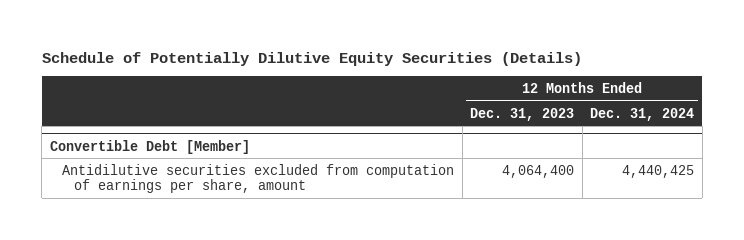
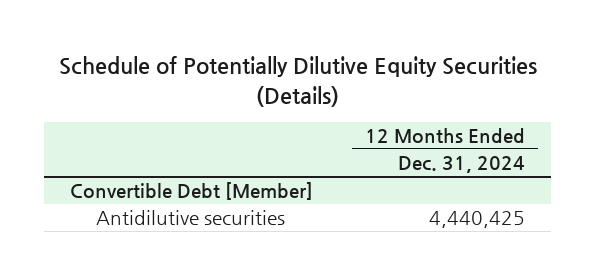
[470,107,575,121] Dec. 31, 2023 -> none
[62,163,455,194] Antidilutive securities excluded from computation of earnings per share, amount -> [96,210,286,226] Antidilutive securities

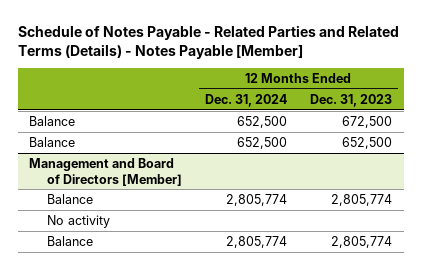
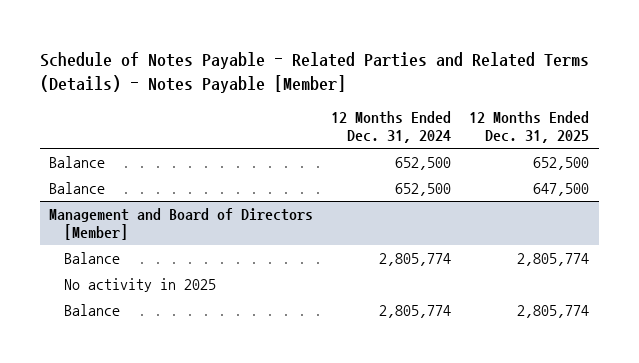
[309,93,392,107] Dec. 31, 2023 -> none
none -> [469,111,590,144] 12 Months Ended Dec. 31, 2025
[46,214,110,228] No activity -> [63,277,216,292] No activity in 2025

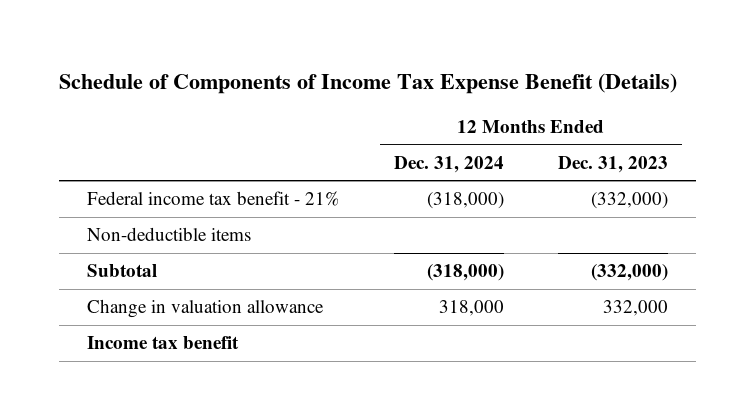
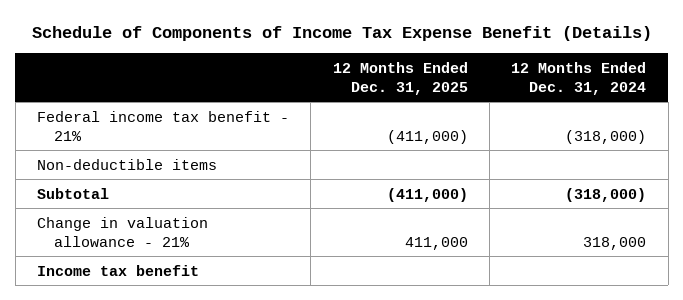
[558,155,669,173] Dec. 31, 2023 -> none
none -> [332,61,468,95] 12 Months Ended Dec. 31, 2025
[86,299,324,319] Change in valuation allowance -> [36,216,208,247] Change in valuation allowance - 21%

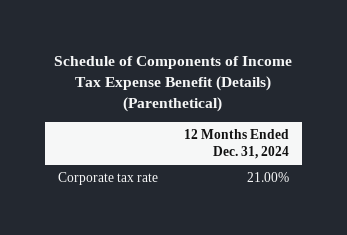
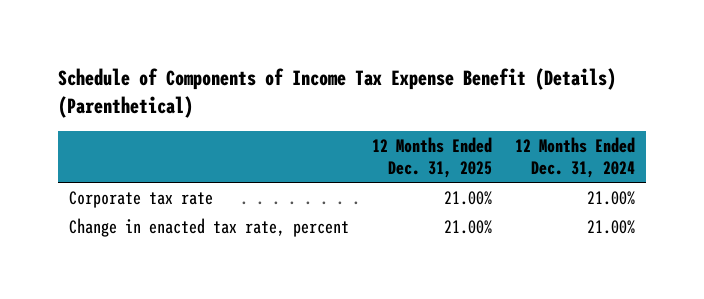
none -> [371,136,492,178] 12 Months Ended Dec. 31, 2025
none -> [68,217,349,237] Change in enacted tax rate, percent

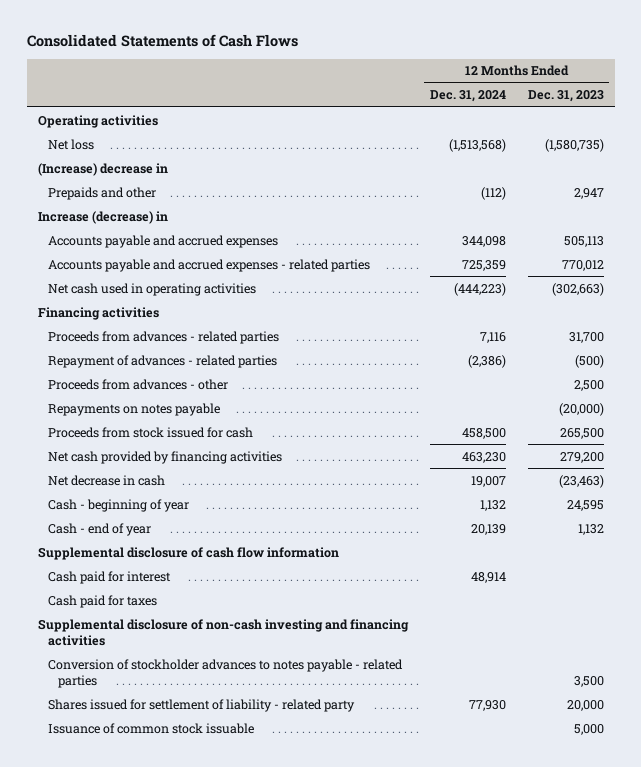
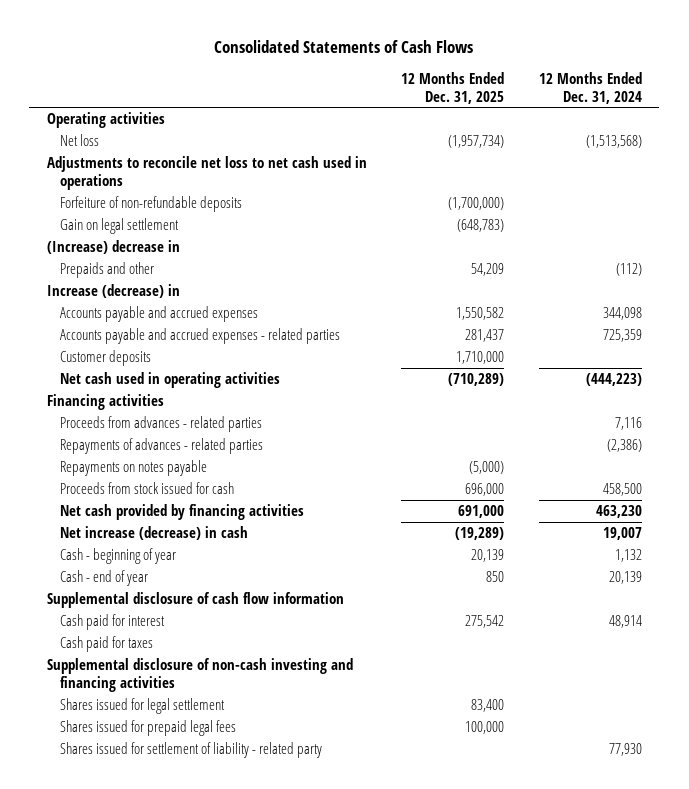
[527,90,604,103] Dec. 31, 2023 -> none
none -> [401,71,505,104] 12 Months Ended Dec. 31, 2025
none -> [46,156,367,191] Adjustments to reconcile net loss to net cash used in operations
none -> [60,196,243,213] Forfeiture of non-refundable deposits
none -> [60,218,180,235] Gain on legal settlement
none -> [60,350,152,367] Customer deposits
[47,378,228,390] Proceeds from advances - other -> none
[47,354,277,368] Repayment of advances - related parties -> [60,438,264,455] Repayments of advances - related parties
[47,474,165,486] Net decrease in cash -> [60,526,249,541] Net increase (decrease) in cash
[47,658,403,688] Conversion of stockholder advances to notes payable - related parties -> none
none -> [60,698,226,715] Shares issued for legal settlement
none -> [60,720,237,737] Shares issued for prepaid legal fees
[47,722,254,734] Issuance of common stock issuable -> none

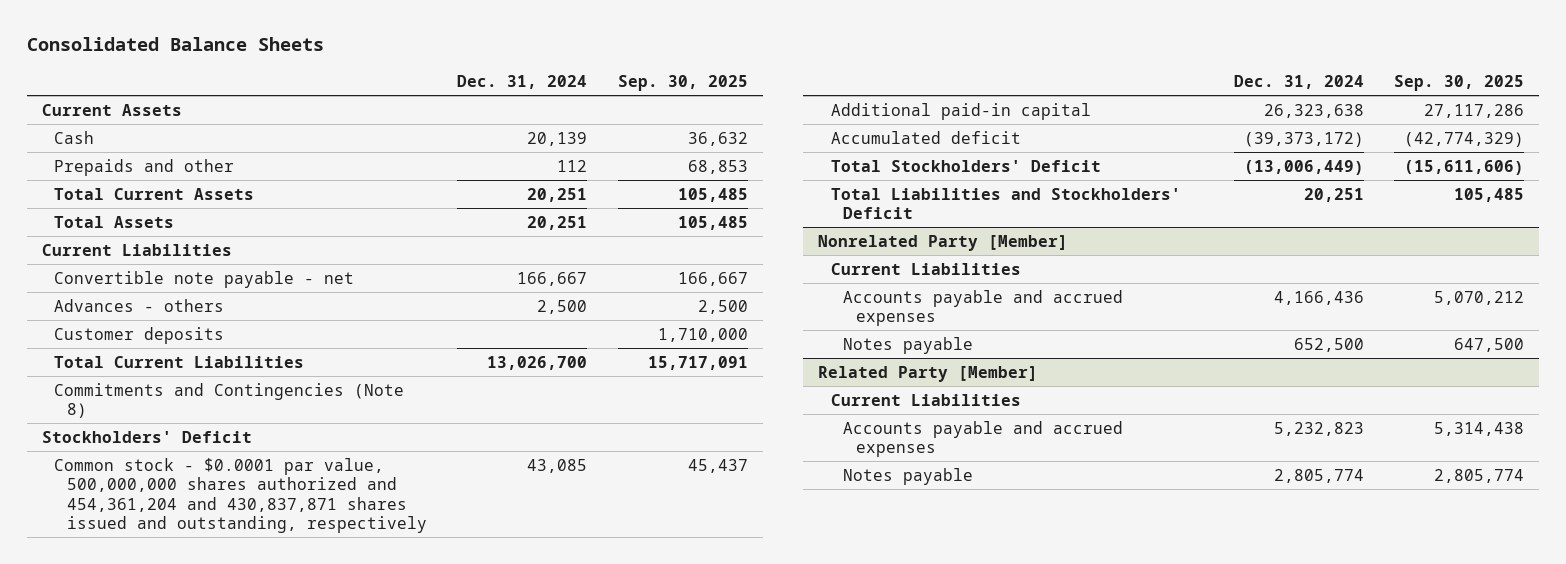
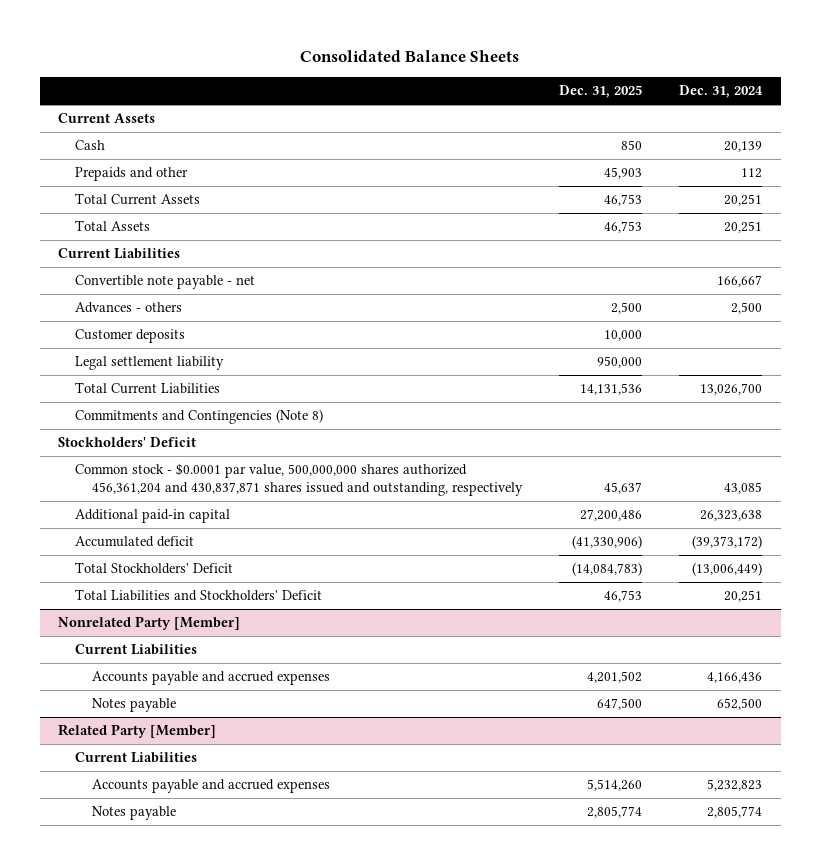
[617,75,748,92] Sep. 30, 2025 -> none
none -> [559,85,643,99] Dec. 31, 2025
none -> [75,356,225,371] Legal settlement liability
[54,457,428,534] Common stock - $0.0001 par value, 500,000,000 shares authorized and 454,361,204 and 430,837,871 shares issued and outstanding, respectively -> [75,463,524,497] Common stock - $0.0001 par value, 500,000,000 shares authorized 456,361,204 and 430,837,871 shares issued and outstanding, respectively

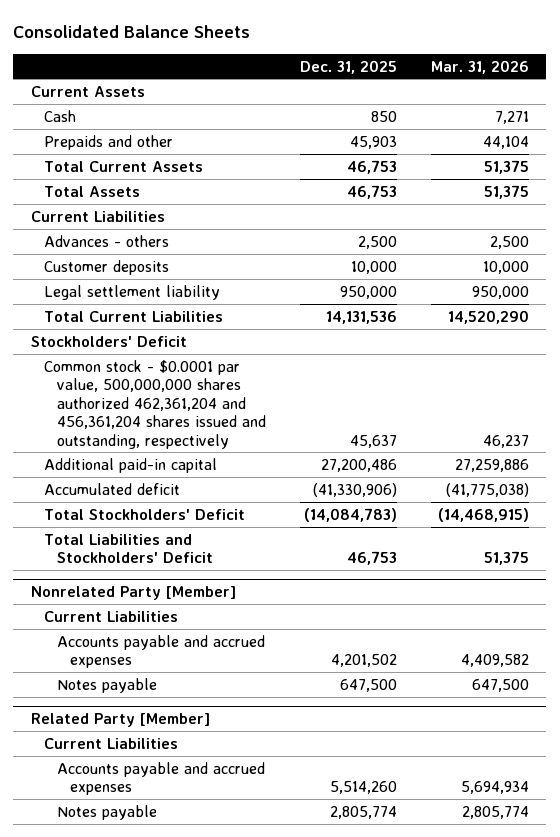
[679,85,764,99] Dec. 31, 2024 -> none
none -> [431,59,530,74] Mar. 31, 2026
[75,275,256,290] Convertible note payable - net -> none
[75,409,324,425] Commitments and Contingencies (Note 8) -> none
[75,463,524,497] Common stock - $0.0001 par value, 500,000,000 shares authorized 456,361,204 and 430,837,871 shares issued and outstanding, respectively -> [43,359,266,449] Common stock - $0.0001 par value, 500,000,000 shares authorized 462,361,204 and 456,361,204 shares issued and outstanding, respectively

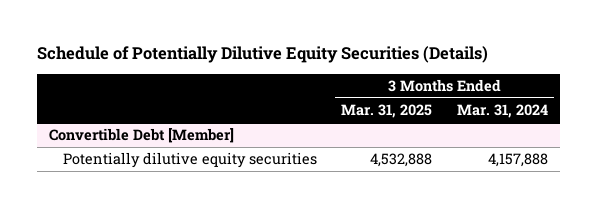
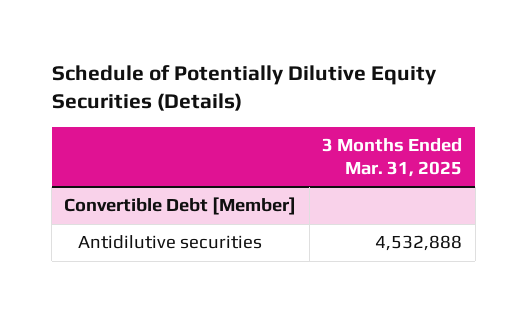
[456,104,548,119] Mar. 31, 2024 -> none
[63,152,318,169] Potentially dilutive equity securities -> [78,235,263,250] Antidilutive securities

